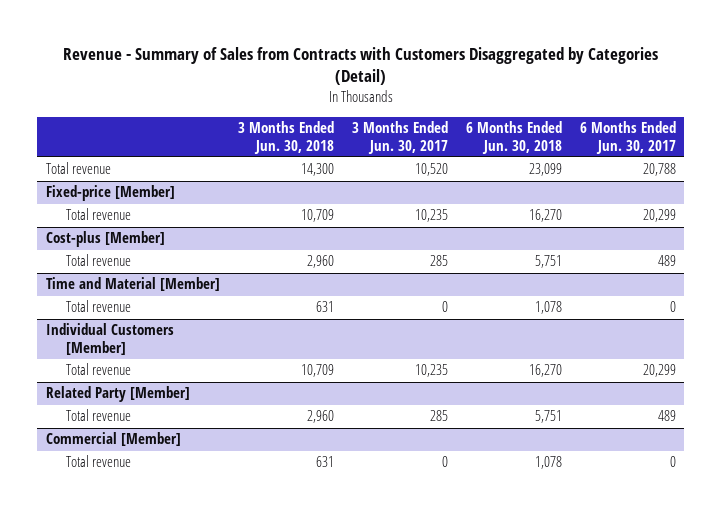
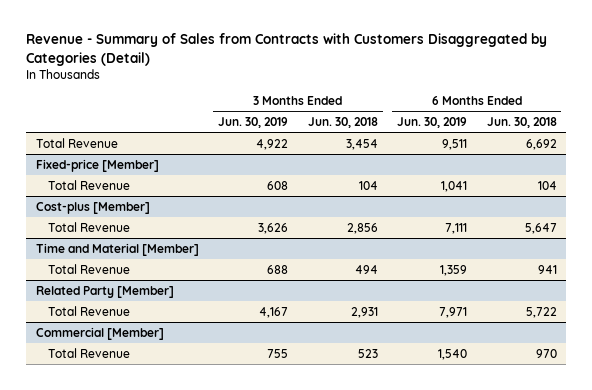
[351,121,448,154] 3 Months Ended Jun. 30, 2017 -> none
[579,121,676,154] 6 Months Ended Jun. 30, 2017 -> none
none -> [218,117,289,129] Jun. 30, 2019
none -> [397,117,468,129] Jun. 30, 2019
[46,162,112,175] Total revenue -> [35,137,118,148] Total Revenue
[301,163,335,177] 14,300 -> [345,138,378,150] 3,454
[528,163,562,177] 23,099 -> [525,138,557,150] 6,692
[65,208,131,221] Total revenue -> [47,179,130,190] Total Revenue
[301,209,335,223] 10,709 -> [358,180,378,190] 104
[528,209,562,223] 16,270 -> [537,180,557,190] 104
[65,254,131,267] Total revenue -> [47,221,130,232] Total Revenue
[307,255,335,269] 2,960 -> [346,222,378,234] 2,856
[534,255,562,269] 5,751 -> [524,222,557,234] 5,647
[46,323,175,356] Individual Customers [Member] -> none
[65,363,131,376] Total revenue -> none
[65,300,131,313] Total revenue -> [47,263,130,274] Total Revenue
[316,301,335,313] 631 -> [354,264,378,274] 494
[534,301,562,315] 1,078 -> [537,264,557,274] 941
[65,409,131,422] Total revenue -> [47,305,130,316] Total Revenue
[307,410,335,424] 2,960 -> [350,306,378,318] 2,931
[534,410,562,424] 5,751 -> [525,306,557,318] 5,722
[65,455,131,468] Total revenue -> [47,347,130,358] Total Revenue
[316,456,335,468] 631 -> [357,348,378,358] 523
[534,456,562,470] 1,078 -> [535,348,557,358] 970

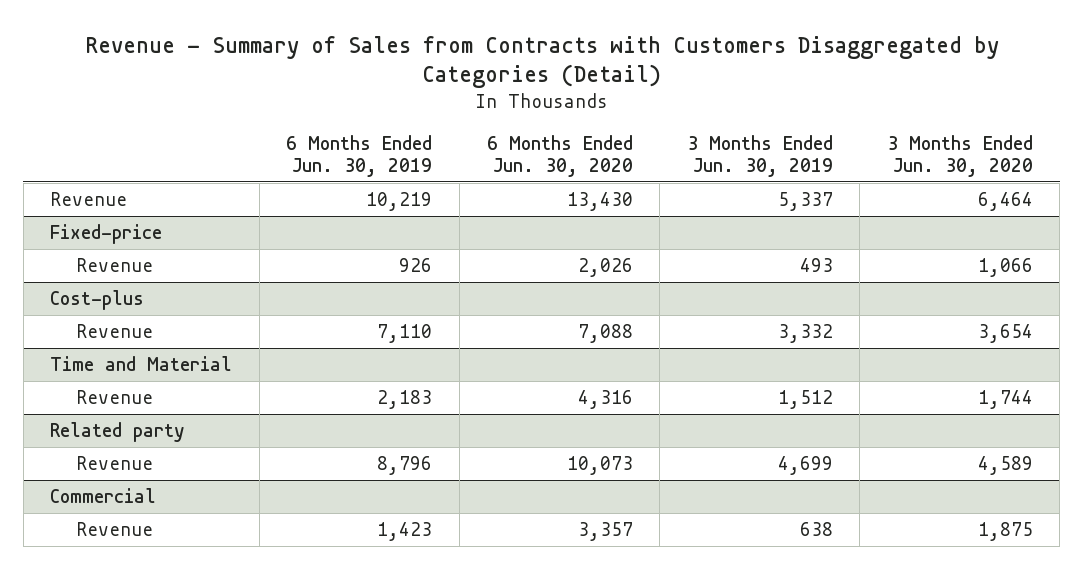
[307,117,378,129] Jun. 30, 2018 -> none
[486,117,557,129] Jun. 30, 2018 -> none
none -> [486,134,633,177] 6 Months Ended Jun. 30, 2020
none -> [886,134,1033,177] 3 Months Ended Jun. 30, 2020
[35,137,118,148] Total Revenue -> [50,191,128,206] Revenue
[256,138,289,150] 4,922 -> [777,191,833,211] 5,337
[442,138,468,150] 9,511 -> [366,191,433,211] 10,219
[35,158,159,172] Fixed-price [Member] -> [50,223,163,244] Fixed-price
[47,179,130,190] Total Revenue -> [76,257,154,272] Revenue
[267,180,289,190] 608 -> [799,257,833,272] 493
[441,180,468,192] 1,041 -> [399,257,433,272] 926
[35,201,150,214] Cost-plus [Member] -> [50,289,145,310] Cost-plus
[47,221,130,232] Total Revenue -> [76,323,154,338] Revenue
[258,222,289,234] 3,626 -> [777,323,833,343] 3,332
[445,222,468,234] 7,111 -> [377,323,433,343] 7,110
[35,242,199,256] Time and Material [Member] -> [50,355,233,371] Time and Material
[47,263,130,274] Total Revenue -> [76,389,154,404] Revenue
[267,264,289,274] 688 -> [777,389,833,409] 1,512
[440,264,468,276] 1,359 -> [377,389,433,409] 2,183
[35,285,174,298] Related Party [Member] -> [50,421,186,442] Related party
[47,305,130,316] Total Revenue -> [76,455,154,470] Revenue
[259,306,289,318] 4,167 -> [777,455,833,475] 4,699
[439,306,468,318] 7,971 -> [377,455,433,475] 8,796
[35,326,164,340] Commercial [Member] -> [50,487,157,503] Commercial
[47,347,130,358] Total Revenue -> [76,521,154,536] Revenue
[267,348,289,358] 755 -> [799,521,833,536] 638
[438,348,468,360] 1,540 -> [377,521,433,541] 1,423

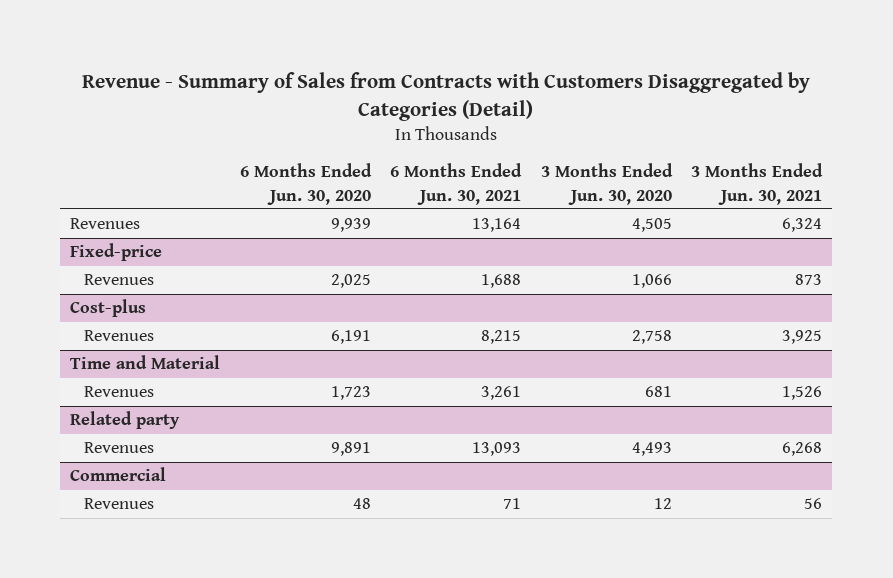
[286,134,433,177] 6 Months Ended Jun. 30, 2019 -> none
[686,134,833,177] 3 Months Ended Jun. 30, 2019 -> none
none -> [390,163,523,205] 6 Months Ended Jun. 30, 2021
none -> [691,163,824,205] 3 Months Ended Jun. 30, 2021
[50,191,128,206] Revenue -> none
none -> [70,218,141,230] Revenues
[76,257,154,272] Revenue -> none
none -> [83,274,154,286] Revenues
[76,323,154,338] Revenue -> none
none -> [83,330,154,342] Revenues
[76,389,154,404] Revenue -> none
none -> [83,386,154,398] Revenues
[76,455,154,470] Revenue -> none
none -> [83,442,154,454] Revenues
[76,521,154,536] Revenue -> none
none -> [83,498,154,510] Revenues

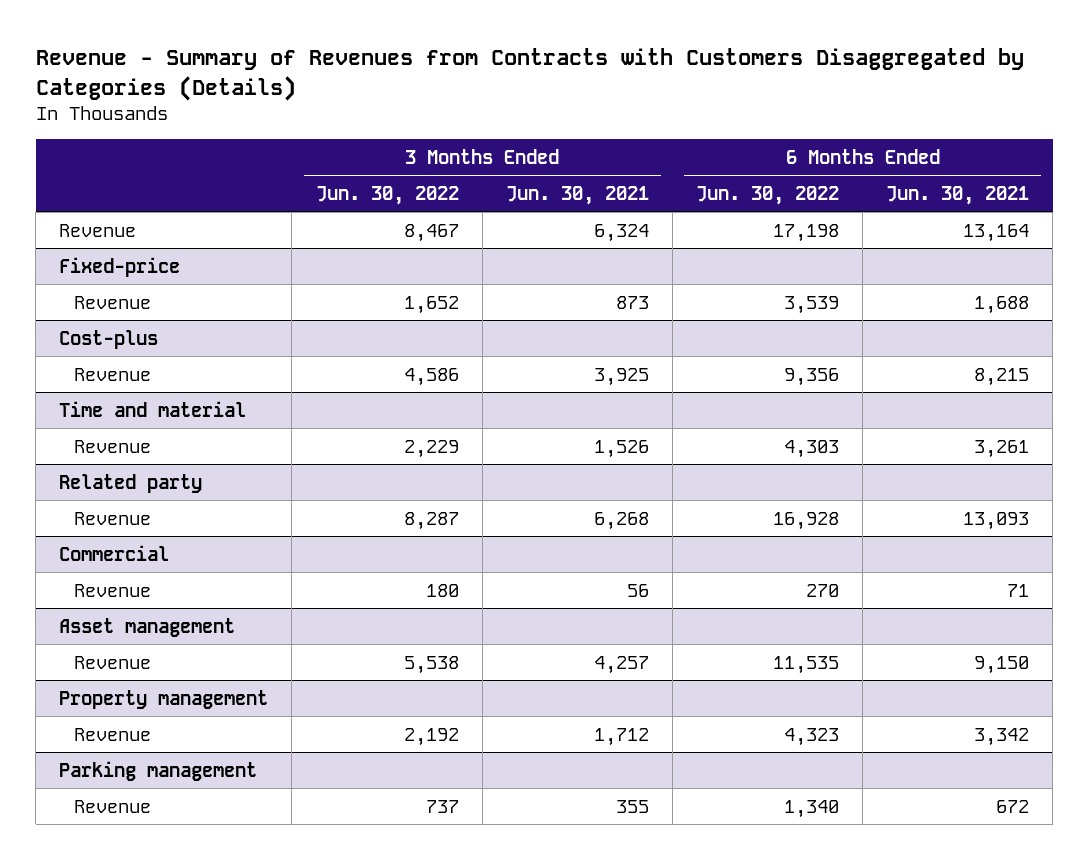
[82,72,811,122] Revenue - Summary of Sales from Contracts with Customers Disaggregated by Categories (Detail) -> [35,48,1024,101] Revenue - Summary of Revenues from Contracts with Customers Disaggregated by Categories (Details)
[239,163,372,205] 6 Months Ended Jun. 30, 2020 -> none
[540,163,673,205] 3 Months Ended Jun. 30, 2020 -> none
none -> [315,185,459,205] Jun. 30, 2022
none -> [695,185,839,205] Jun. 30, 2022
[70,218,141,230] Revenues -> [59,223,137,237] Revenue
[83,274,154,286] Revenues -> [74,295,152,309] Revenue
[83,330,154,342] Revenues -> [74,367,152,381] Revenue
[70,355,221,370] Time and Material -> [59,400,247,417] Time and material
[83,386,154,398] Revenues -> [74,439,152,453] Revenue
[83,442,154,454] Revenues -> [74,511,152,525] Revenue
[83,498,154,510] Revenues -> [74,583,152,597] Revenue
none -> [59,617,236,637] Asset management
none -> [74,655,152,669] Revenue
none -> [59,689,269,709] Property management
none -> [74,727,152,741] Revenue
none -> [59,760,258,781] Parking management
none -> [74,799,152,813] Revenue

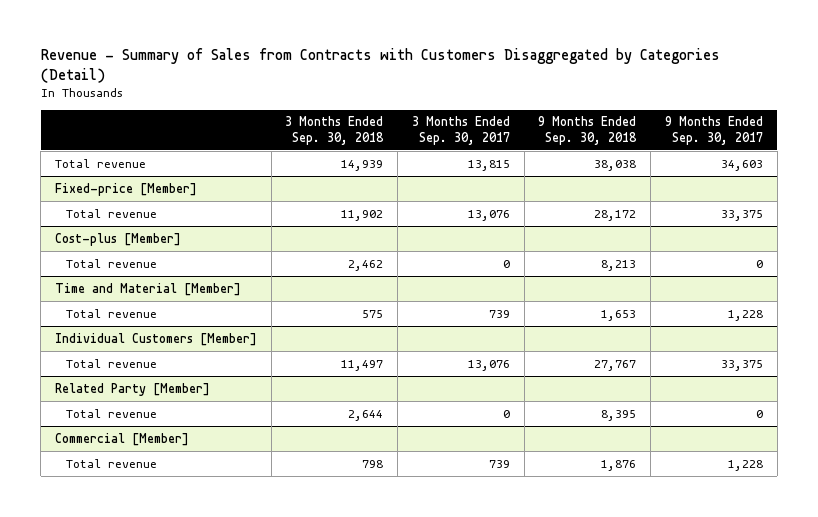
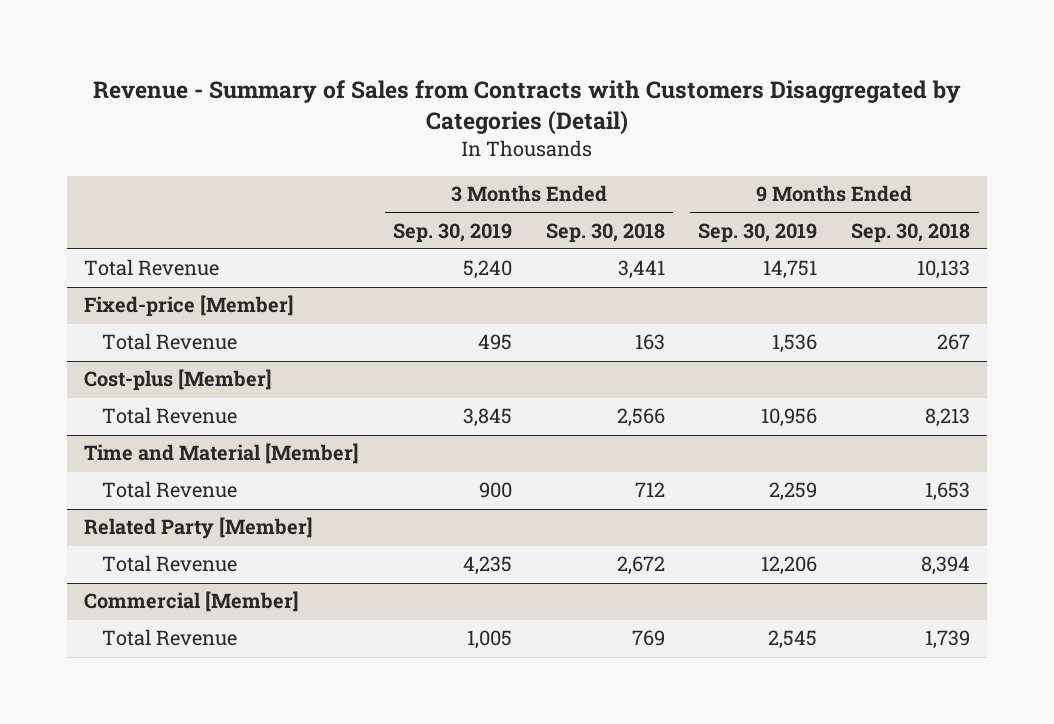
[411,116,510,145] 3 Months Ended Sep. 30, 2017 -> none
[664,116,763,145] 9 Months Ended Sep. 30, 2017 -> none
none -> [392,222,512,243] Sep. 30, 2019
none -> [698,222,818,243] Sep. 30, 2019
[54,158,146,168] Total revenue -> [84,259,220,277] Total Revenue
[341,159,384,171] 14,939 -> [617,260,665,280] 3,441
[594,159,637,171] 38,038 -> [917,260,971,280] 10,133
[66,208,158,218] Total revenue -> [101,333,237,351] Total Revenue
[341,209,384,221] 11,902 -> [634,334,665,351] 163
[594,209,637,221] 28,172 -> [937,334,971,351] 267
[66,258,158,268] Total revenue -> [101,407,237,425] Total Revenue
[348,259,384,271] 2,462 -> [616,408,665,428] 2,566
[54,332,257,346] Individual Customers [Member] -> none
[66,358,158,368] Total revenue -> none
[66,308,158,318] Total revenue -> [101,481,237,499] Total Revenue
[362,309,384,318] 575 -> [634,482,665,498] 712
[66,408,158,418] Total revenue -> [101,555,237,573] Total Revenue
[348,409,384,421] 2,644 -> [616,556,665,576] 2,672
[601,409,637,421] 8,395 -> [921,556,971,576] 8,394
[66,458,158,468] Total revenue -> [101,629,237,647] Total Revenue
[362,459,384,468] 798 -> [631,630,665,647] 769
[601,459,637,471] 1,876 -> [925,630,971,650] 1,739

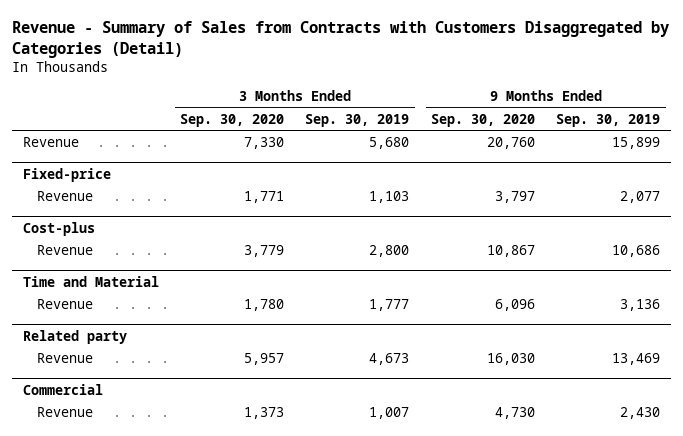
[545,222,665,243] Sep. 30, 2018 -> none
[851,222,971,243] Sep. 30, 2018 -> none
none -> [180,113,285,127] Sep. 30, 2020
none -> [430,113,535,127] Sep. 30, 2020
[84,259,220,277] Total Revenue -> [22,137,79,148] Revenue
[462,260,512,280] 5,240 -> [369,137,410,150] 5,680
[763,260,818,280] 14,751 -> [612,137,661,150] 15,899
[84,295,295,318] Fixed-price [Member] -> [22,167,111,182] Fixed-price
[101,333,237,351] Total Revenue -> [36,191,93,202] Revenue
[477,334,512,351] 495 -> [369,191,410,204] 1,103
[772,334,818,354] 1,536 -> [620,191,661,204] 2,077
[84,369,273,392] Cost-plus [Member] -> [22,221,95,236] Cost-plus
[101,407,237,425] Total Revenue -> [36,245,93,256] Revenue
[462,408,512,428] 3,845 -> [369,245,410,258] 2,800
[761,408,818,428] 10,956 -> [612,245,661,258] 10,686
[84,443,360,465] Time and Material [Member] -> [22,275,159,287] Time and Material
[101,481,237,499] Total Revenue -> [36,299,93,310] Revenue
[478,482,512,499] 900 -> [369,299,410,312] 1,777
[769,482,818,502] 2,259 -> [620,299,661,312] 3,136
[84,517,314,540] Related Party [Member] -> [22,329,127,344] Related party
[101,555,237,573] Total Revenue -> [36,353,93,364] Revenue
[462,556,512,576] 4,235 -> [369,353,410,366] 4,673
[761,556,818,576] 12,206 -> [612,353,661,366] 13,469
[84,591,300,613] Commercial [Member] -> [22,383,103,395] Commercial
[101,629,237,647] Total Revenue -> [36,407,93,418] Revenue
[466,630,512,650] 1,005 -> [369,407,410,420] 1,007
[768,630,818,650] 2,545 -> [620,407,661,420] 2,430

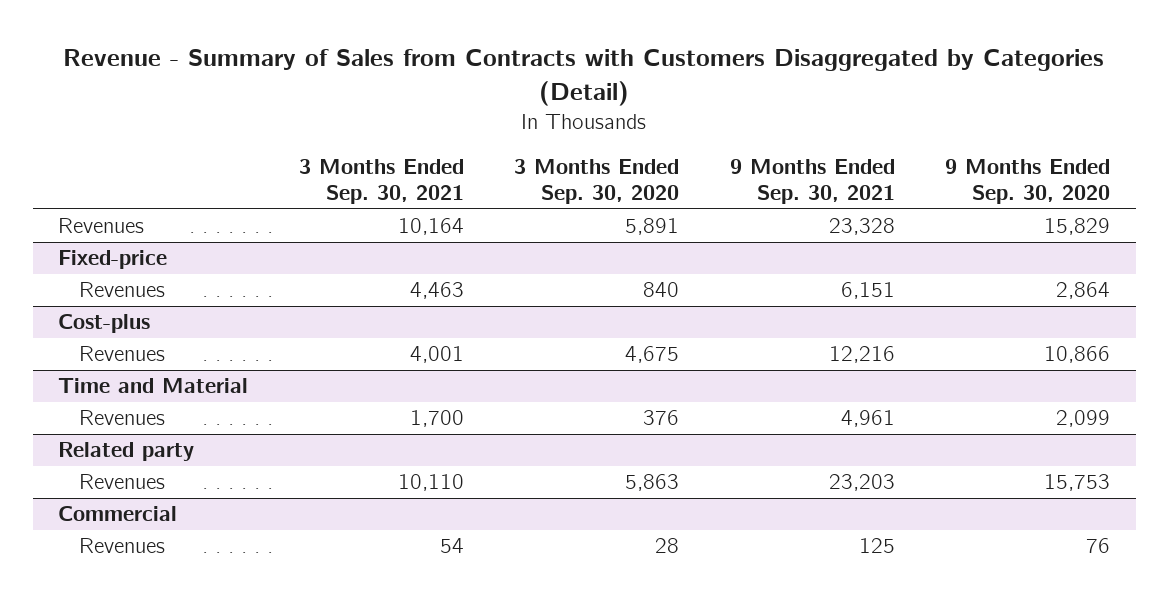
[305,113,410,127] Sep. 30, 2019 -> none
[556,113,661,127] Sep. 30, 2019 -> none
none -> [298,159,464,205] 3 Months Ended Sep. 30, 2021
none -> [729,159,895,205] 9 Months Ended Sep. 30, 2021
[22,137,79,148] Revenue -> none
none -> [57,218,144,234] Revenues
[36,191,93,202] Revenue -> none
none -> [78,282,165,298] Revenues
[36,245,93,256] Revenue -> none
none -> [78,346,165,362] Revenues
[36,299,93,310] Revenue -> none
none -> [78,410,165,426] Revenues
[36,353,93,364] Revenue -> none
none -> [78,474,165,490] Revenues
[36,407,93,418] Revenue -> none
none -> [78,538,165,554] Revenues

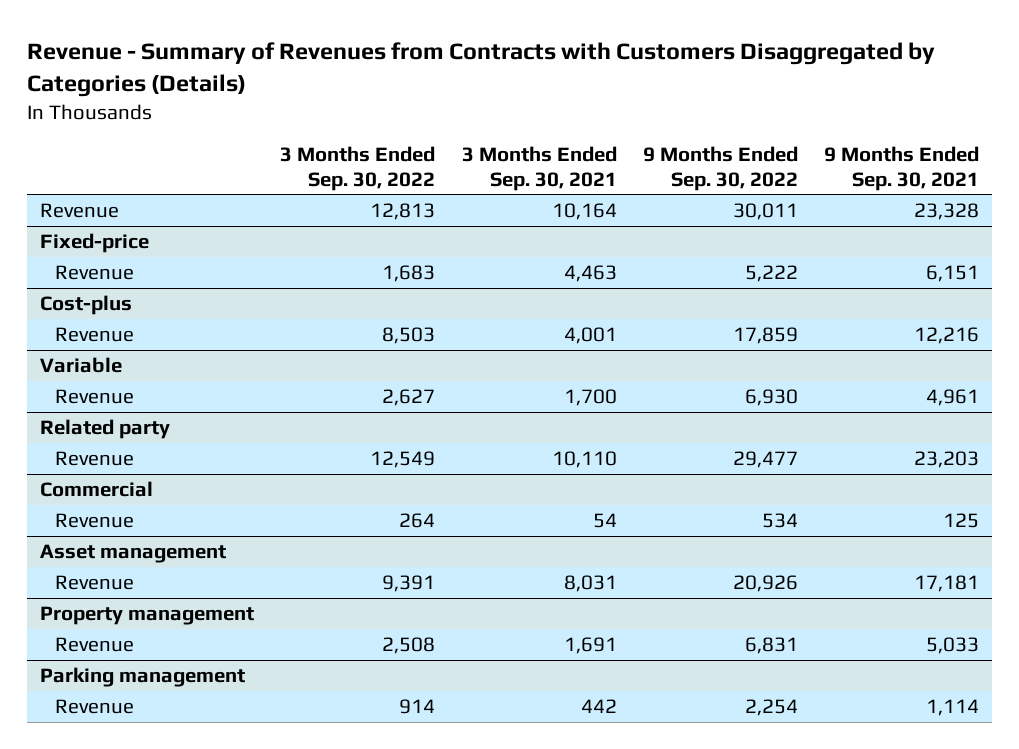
[63,49,1105,106] Revenue - Summary of Sales from Contracts with Customers Disaggregated by Categories (Detail) -> [27,42,936,97] Revenue - Summary of Revenues from Contracts with Customers Disaggregated by Categories (Details)
[514,159,680,205] 3 Months Ended Sep. 30, 2020 -> none
[945,159,1111,205] 9 Months Ended Sep. 30, 2020 -> none
none -> [280,146,436,191] 3 Months Ended Sep. 30, 2022
none -> [642,146,798,191] 9 Months Ended Sep. 30, 2022
[57,218,144,234] Revenues -> [40,203,120,219] Revenue
[78,282,165,298] Revenues -> [55,265,135,281] Revenue
[78,346,165,362] Revenues -> [55,327,135,343] Revenue
[57,378,248,394] Time and Material -> [40,357,123,374] Variable
[78,410,165,426] Revenues -> [55,389,135,405] Revenue
[78,474,165,490] Revenues -> [55,451,135,467] Revenue
[78,538,165,554] Revenues -> [55,513,135,529] Revenue
none -> [40,544,227,564] Asset management
none -> [55,575,135,591] Revenue
none -> [40,606,255,626] Property management
none -> [55,637,135,653] Revenue
none -> [40,667,246,688] Parking management
none -> [55,699,135,715] Revenue

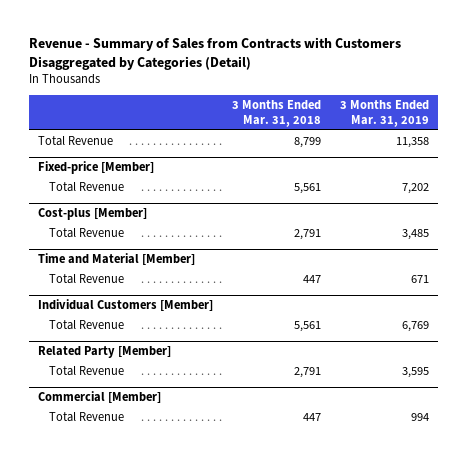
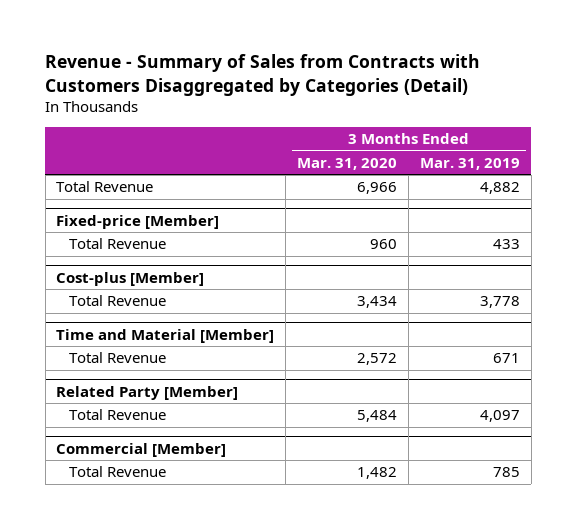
[231,100,321,128] 3 Months Ended Mar. 31, 2018 -> none
none -> [297,157,398,170] Mar. 31, 2020
[395,136,429,148] 11,358 -> [479,182,520,195] 4,882
[401,182,429,194] 7,202 -> [492,239,520,250] 433
[401,228,429,240] 3,485 -> [479,296,520,309] 3,778
[37,299,213,312] Individual Customers [Member] -> none
[48,319,124,330] Total Revenue -> none
[401,366,429,378] 3,595 -> [479,410,520,423] 4,097
[410,412,429,421] 994 -> [492,467,520,478] 785

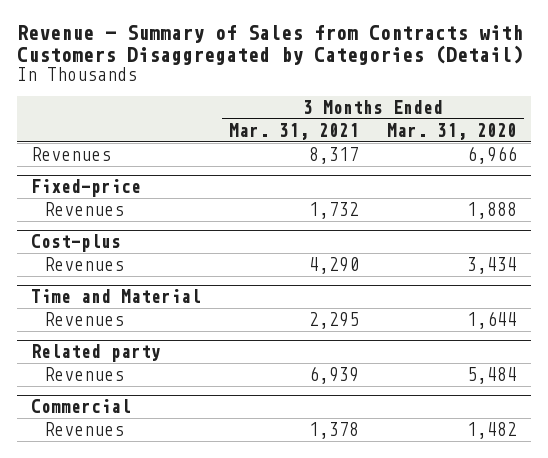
[419,157,520,170] Mar. 31, 2019 -> none
none -> [229,122,360,140] Mar. 31, 2021
[68,238,166,250] Total Revenue -> none
[68,352,166,364] Total Revenue -> none
[56,181,154,193] Total Revenue -> [31,147,112,162] Revenues
[56,214,220,229] Fixed-price [Member] -> [31,179,142,198] Fixed-price
none -> [43,202,124,217] Revenues
[56,271,205,286] Cost-plus [Member] -> [31,234,122,253] Cost-plus
[68,295,166,307] Total Revenue -> [43,257,124,272] Revenues
[56,328,275,343] Time and Material [Member] -> [31,289,202,304] Time and Material
none -> [43,312,124,327] Revenues
[56,385,239,400] Related Party [Member] -> [31,344,162,363] Related party
[68,409,166,421] Total Revenue -> [43,367,124,382] Revenues
[56,442,227,457] Commercial [Member] -> [31,399,132,414] Commercial
[68,466,166,478] Total Revenue -> [43,422,124,437] Revenues

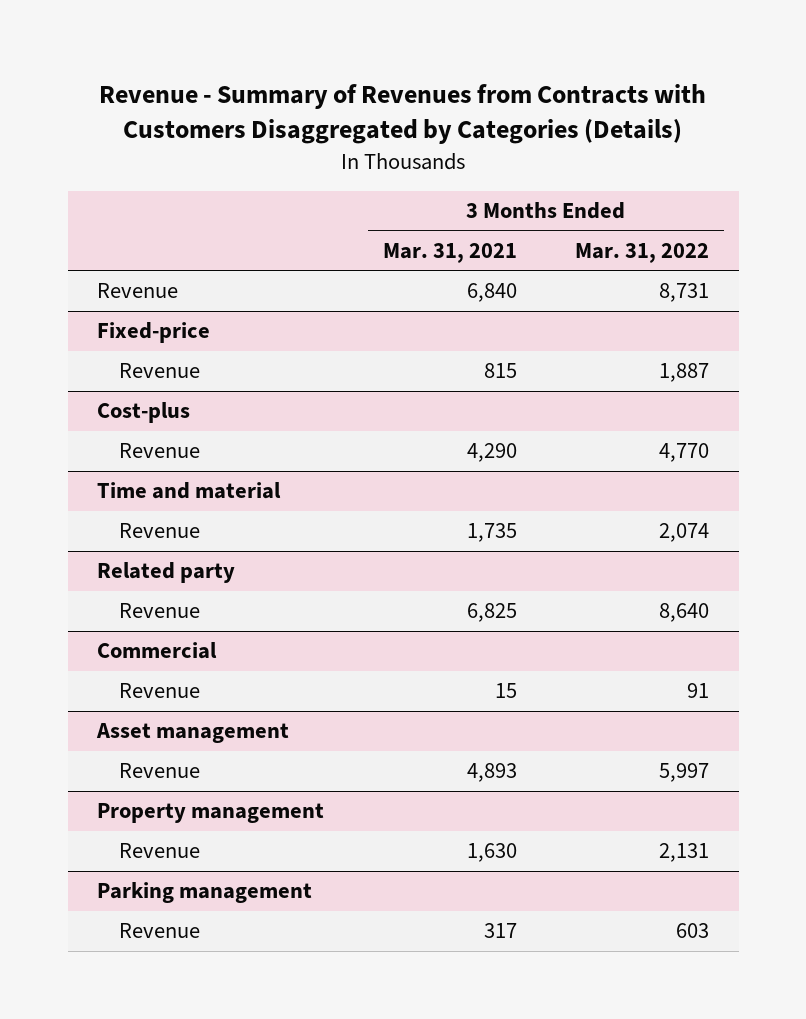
[17,24,524,66] Revenue - Summary of Sales from Contracts with Customers Disaggregated by Categories (Detail) -> [99,83,707,145] Revenue - Summary of Revenues from Contracts with Customers Disaggregated by Categories (Details)
[387,122,518,140] Mar. 31, 2020 -> none
none -> [575,242,710,263] Mar. 31, 2022
[31,147,112,162] Revenues -> none
none -> [97,283,179,299] Revenue
[43,202,124,217] Revenues -> none
none -> [118,363,200,379] Revenue
[43,312,124,327] Revenues -> none
[43,257,124,272] Revenues -> [118,443,200,459] Revenue
[31,289,202,304] Time and Material -> [97,482,282,500] Time and material
none -> [118,523,200,539] Revenue
[43,367,124,382] Revenues -> none
none -> [118,603,200,619] Revenue
[43,422,124,437] Revenues -> none
none -> [118,683,200,699] Revenue
none -> [96,723,290,744] Asset management
none -> [118,763,200,779] Revenue
none -> [97,803,325,824] Property management
none -> [118,843,200,859] Revenue
none -> [97,882,313,904] Parking management
none -> [118,923,200,939] Revenue

